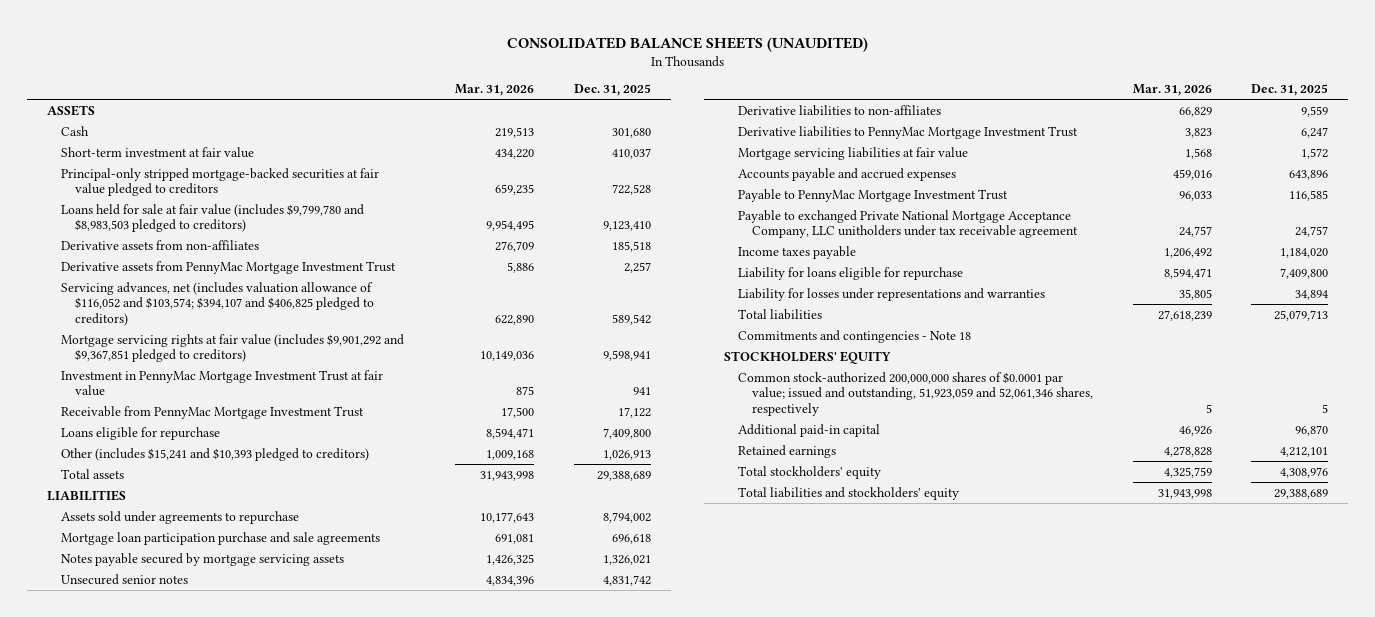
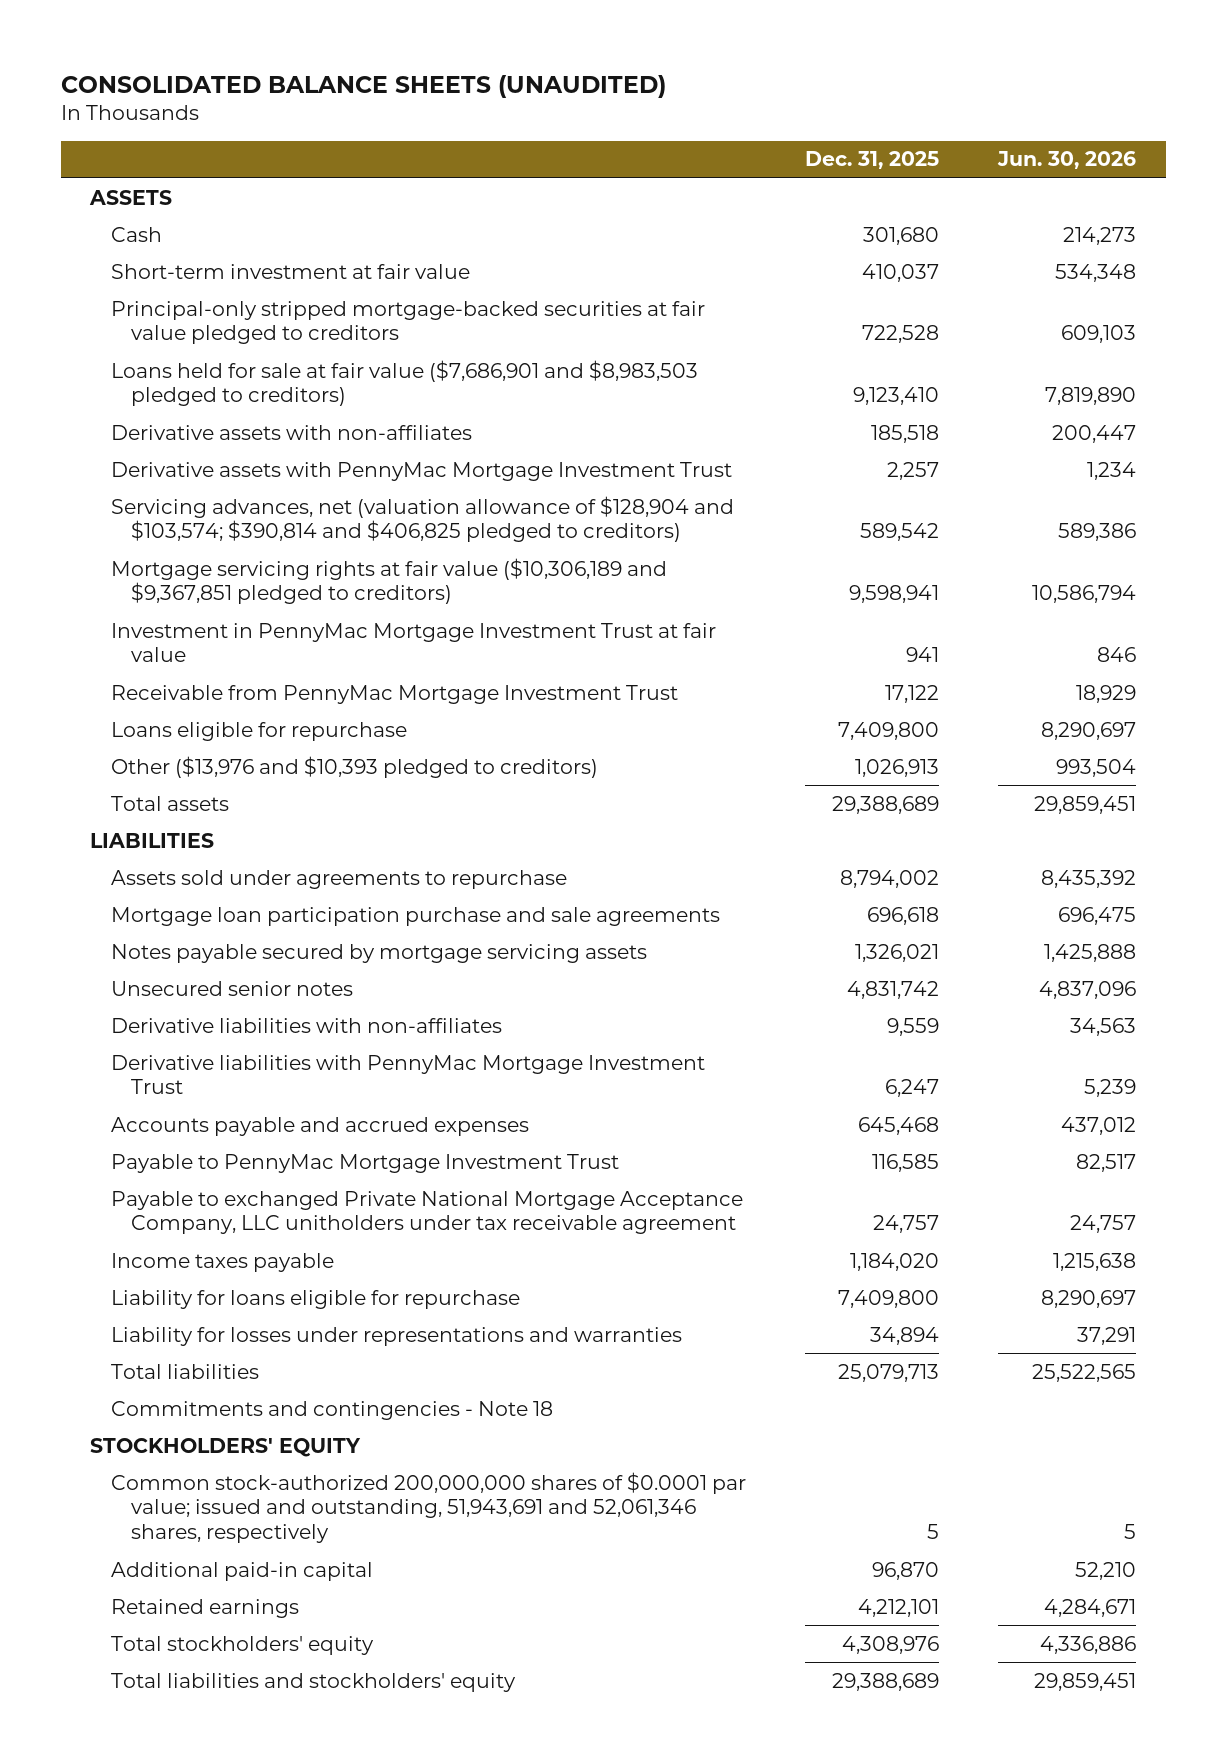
[455,84,535,97] Mar. 31, 2026 -> none
none -> [997,151,1137,170] Jun. 30, 2026
[60,203,364,233] Loans held for sale at fair value (includes $9,799,780 and $8,983,503 pledged to creditors) -> [110,359,698,407] Loans held for sale at fair value ($7,686,901 and $8,983,503 pledged to creditors)
[60,239,259,250] Derivative assets from non-affiliates -> [110,424,472,440] Derivative assets with non-affiliates
[60,260,396,274] Derivative assets from PennyMac Mortgage Investment Trust -> [110,461,732,481] Derivative assets with PennyMac Mortgage Investment Trust
[60,281,374,327] Servicing advances, net (includes valuation allowance of $116,052 and $103,574; $394,107 and $406,825 pledged to creditors) -> [110,495,734,543] Servicing advances, net (valuation allowance of $128,904 and $103,574; $390,814 and $406,825 pledged to creditors)
[60,333,404,363] Mortgage servicing rights at fair value (includes $9,901,292 and $9,367,851 pledged to creditors) -> [110,557,667,605] Mortgage servicing rights at fair value ($10,306,189 and $9,367,851 pledged to creditors)
[60,447,369,461] Other (includes $15,241 and $10,393 pledged to creditors) -> [110,755,598,778] Other ($13,976 and $10,393 pledged to creditors)
[738,146,969,160] Mortgage servicing liabilities at fair value -> none
[738,104,942,116] Derivative liabilities to non-affiliates -> [110,1017,502,1033] Derivative liabilities with non-affiliates
[738,125,1079,139] Derivative liabilities to PennyMac Mortgage Investment Trust -> [110,1054,705,1095] Derivative liabilities with PennyMac Mortgage Investment Trust
[1289,169,1329,180] 643,896 -> [857,1116,939,1135] 645,468
[738,371,1094,417] Common stock-authorized 200,000,000 shares of $0.0001 par value; issued and outstanding, 51,923,059 and 52,061,346 shares, respectively -> [110,1471,746,1544] Common stock-authorized 200,000,000 shares of $0.0001 par value; issued and outstanding, 51,943,691 and 52,061,346 shares, respectively

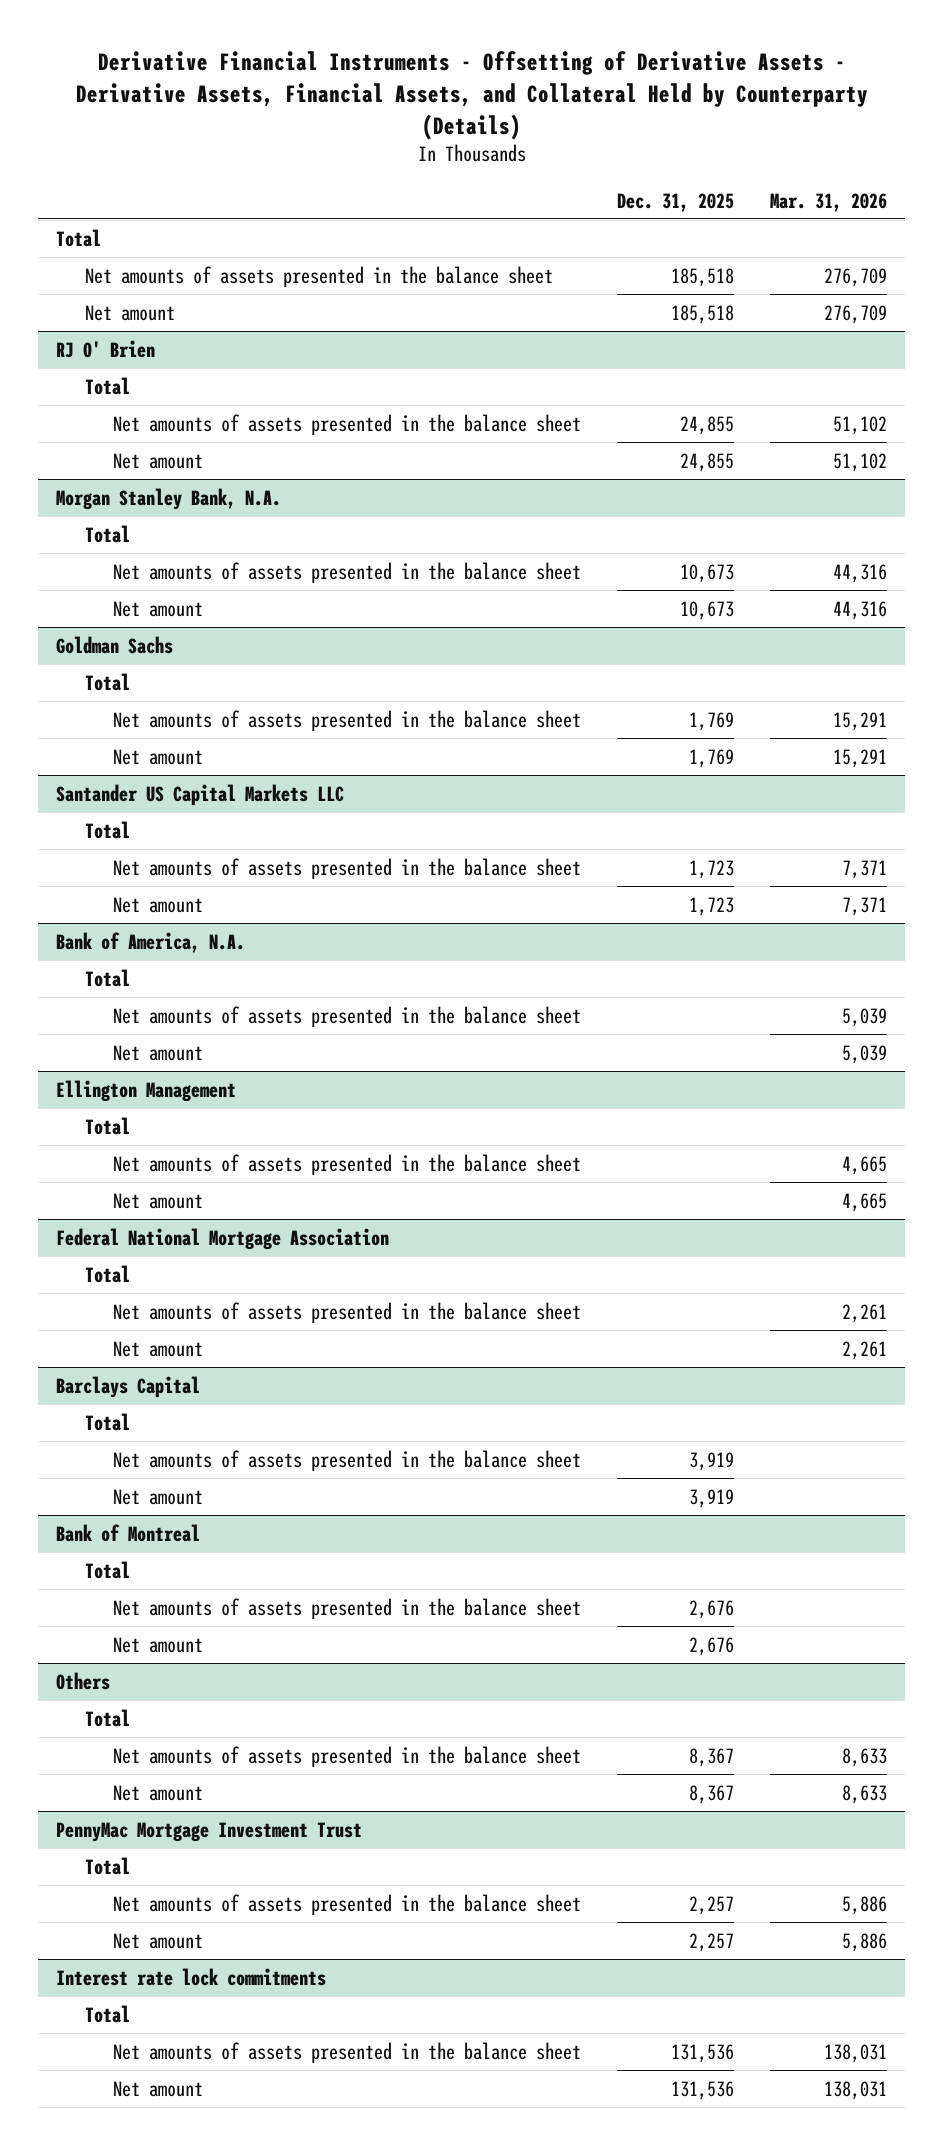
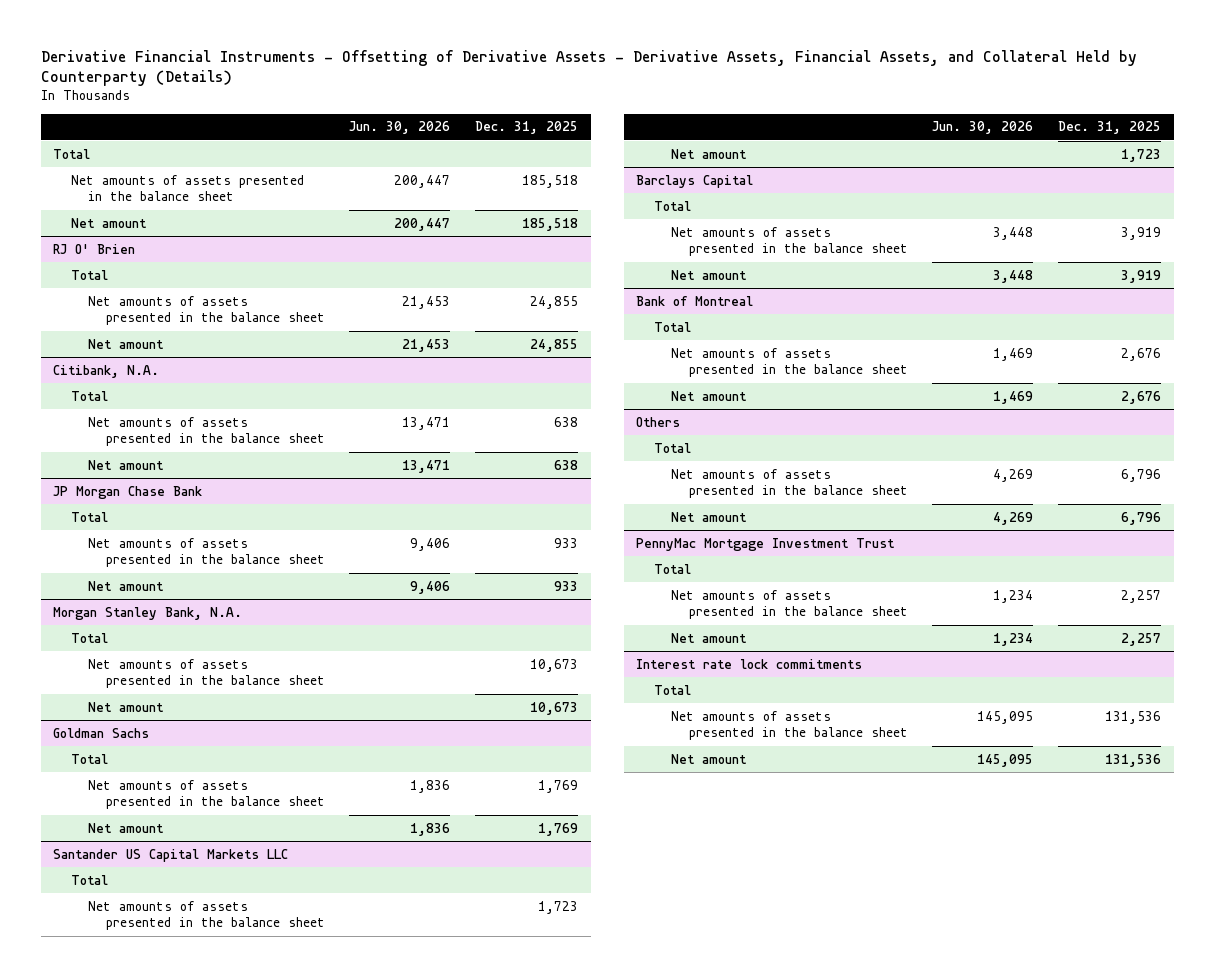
[770,192,888,212] Mar. 31, 2026 -> none
none -> [349,121,451,135] Jun. 30, 2026
none -> [53,364,160,378] Citibank, N.A.
none -> [70,390,108,401] Total
none -> [88,416,325,447] Net amounts of assets presented in the balance sheet
none -> [88,459,165,470] Net amount
none -> [53,485,203,499] JP Morgan Chase Bank
none -> [70,511,108,522] Total
none -> [88,537,325,568] Net amounts of assets presented in the balance sheet
none -> [88,580,165,591] Net amount
[56,931,246,953] Bank of America, N.A. -> none
[84,968,130,987] Total -> none
[113,1005,582,1028] Net amounts of assets presented in the balance sheet -> none
[113,1044,204,1061] Net amount -> none
[56,1079,237,1102] Ellington Management -> none
[84,1116,130,1135] Total -> none
[113,1153,582,1176] Net amounts of assets presented in the balance sheet -> none
[113,1192,204,1209] Net amount -> none
[56,1227,390,1250] Federal National Mortgage Association -> none
[84,1264,130,1283] Total -> none
[113,1301,582,1324] Net amounts of assets presented in the balance sheet -> none
[113,1340,204,1357] Net amount -> none
[689,1747,735,1767] 8,367 -> [1121,468,1162,482] 6,796
[689,1784,735,1804] 8,367 -> [1121,511,1162,525] 6,796

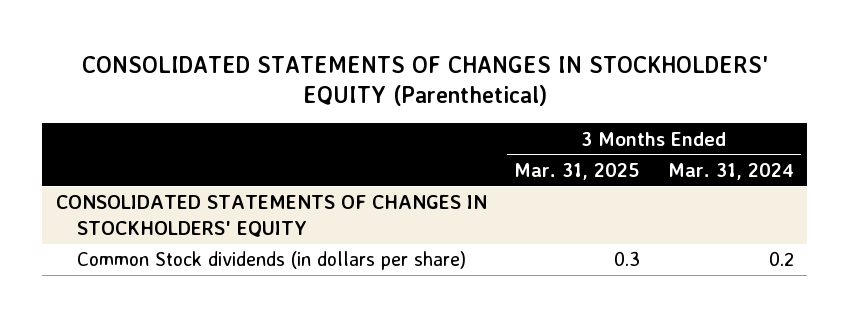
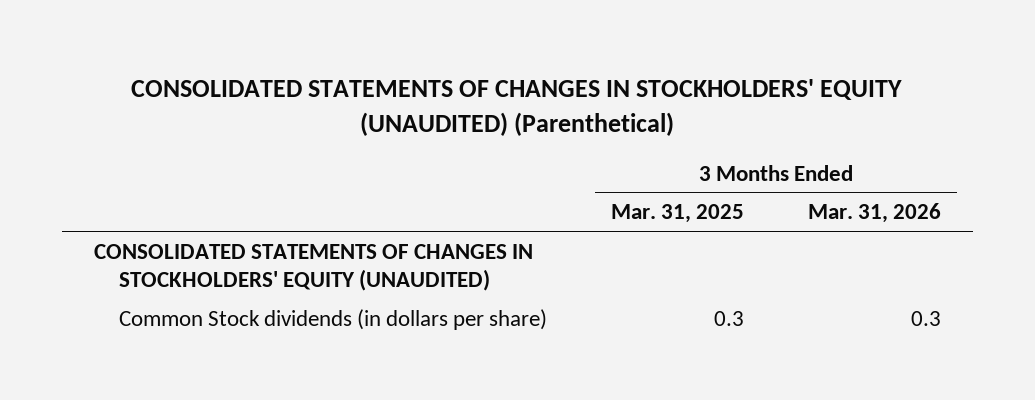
[81,55,768,107] CONSOLIDATED STATEMENTS OF CHANGES IN STOCKHOLDERS' EQUITY (Parenthetical) -> [131,78,903,136] CONSOLIDATED STATEMENTS OF CHANGES IN STOCKHOLDERS' EQUITY (UNAUDITED) (Parenthetical)
[667,162,794,180] Mar. 31, 2024 -> none
none -> [807,203,941,224] Mar. 31, 2026
[55,195,487,237] CONSOLIDATED STATEMENTS OF CHANGES IN STOCKHOLDERS' EQUITY -> [94,243,534,291] CONSOLIDATED STATEMENTS OF CHANGES IN STOCKHOLDERS' EQUITY (UNAUDITED)

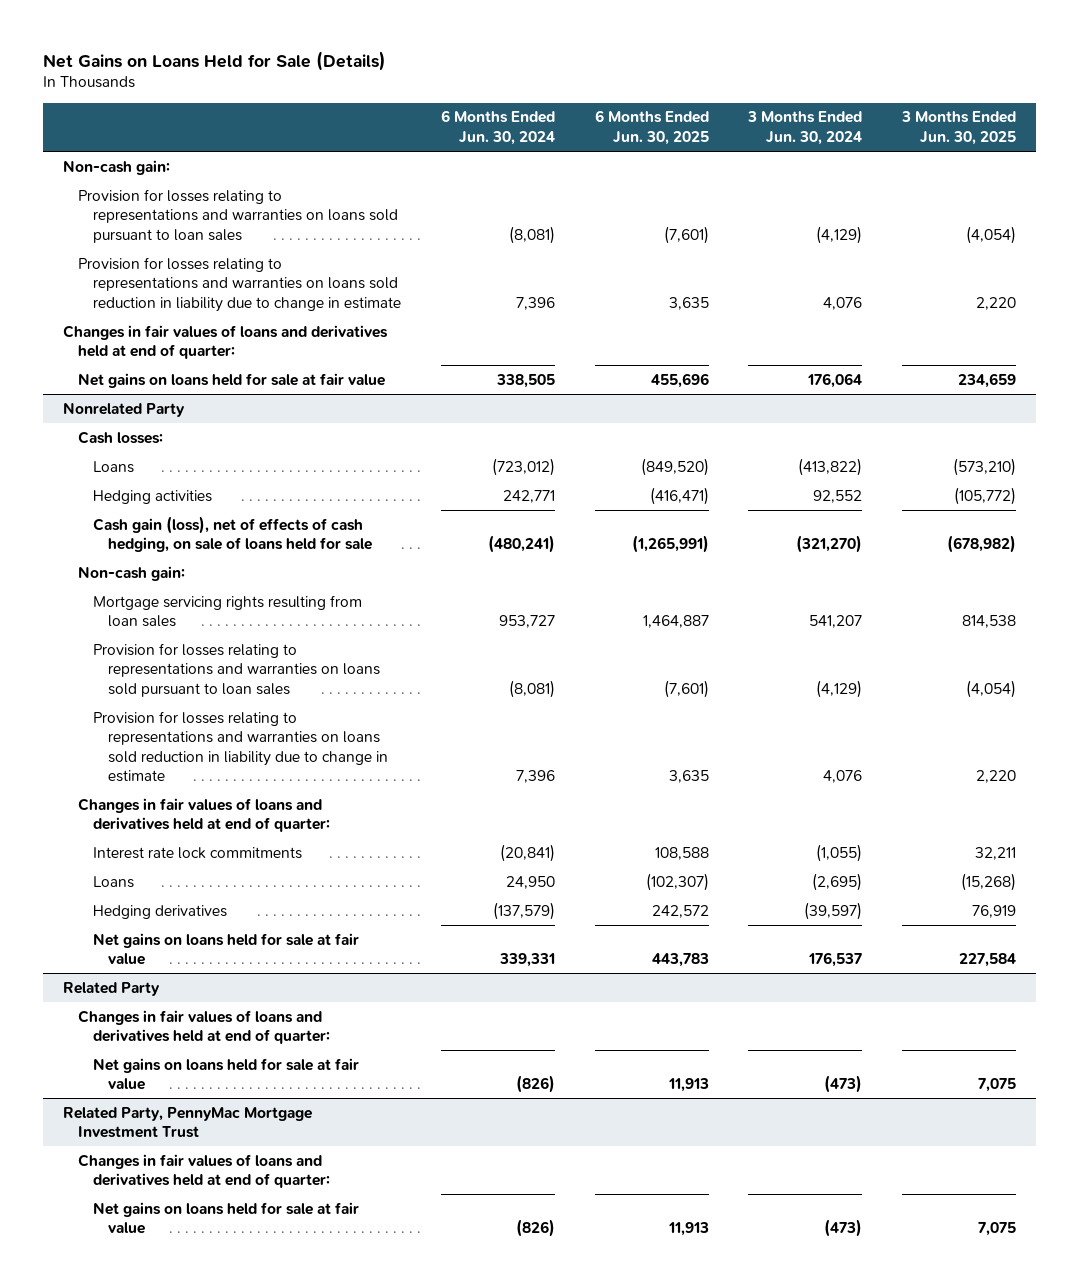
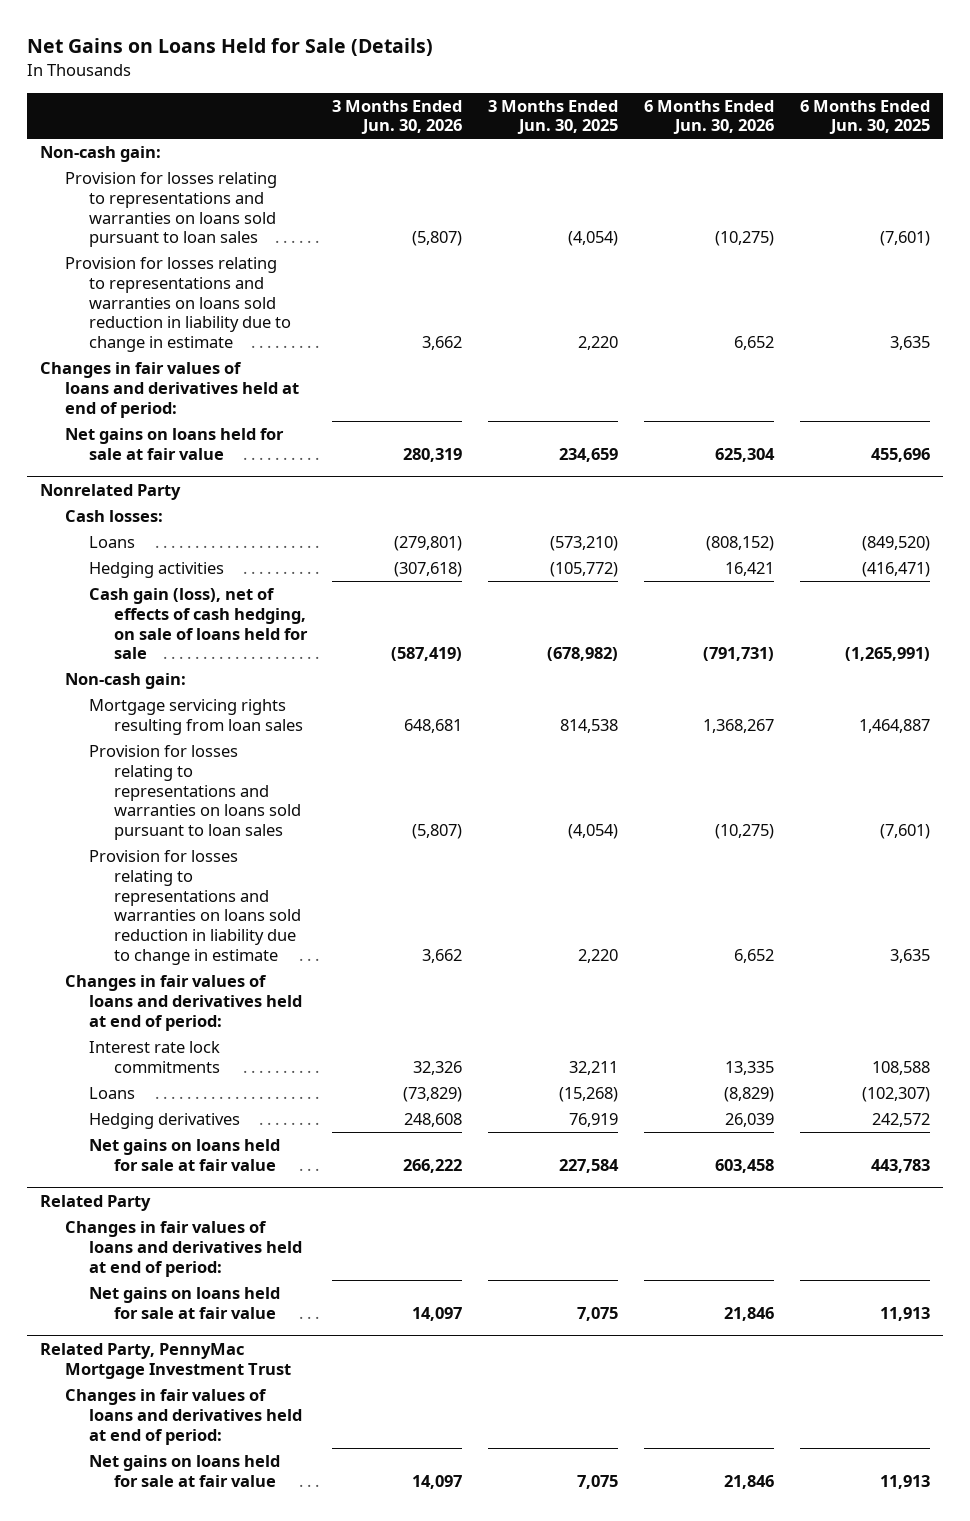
[440,110,555,145] 6 Months Ended Jun. 30, 2024 -> none
[747,111,863,145] 3 Months Ended Jun. 30, 2024 -> none
none -> [332,99,463,135] 3 Months Ended Jun. 30, 2026
none -> [644,99,775,135] 6 Months Ended Jun. 30, 2026
[62,324,388,360] Changes in fair values of loans and derivatives held at end of quarter: -> [40,362,299,418] Changes in fair values of loans and derivatives held at end of period:
[77,797,330,833] Changes in fair values of loans and derivatives held at end of quarter: -> [64,975,303,1031] Changes in fair values of loans and derivatives held at end of period:
[77,1009,330,1045] Changes in fair values of loans and derivatives held at end of quarter: -> [64,1221,303,1277] Changes in fair values of loans and derivatives held at end of period:
[77,1153,330,1189] Changes in fair values of loans and derivatives held at end of quarter: -> [64,1389,303,1445] Changes in fair values of loans and derivatives held at end of period:

